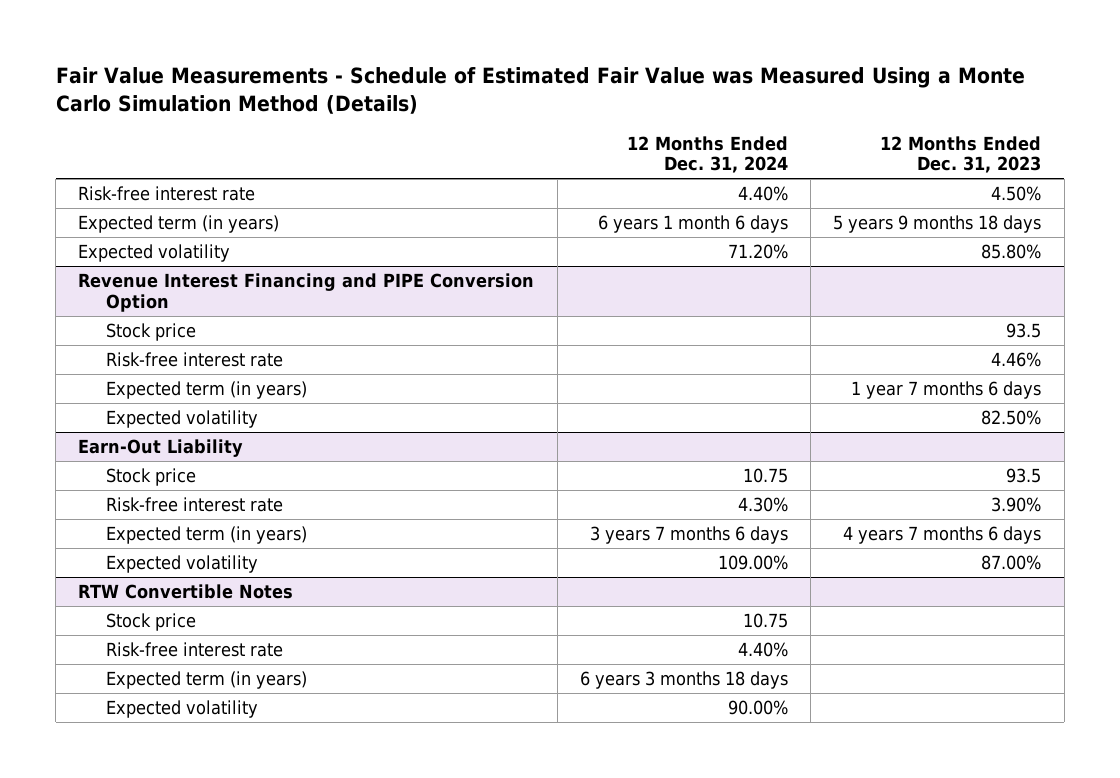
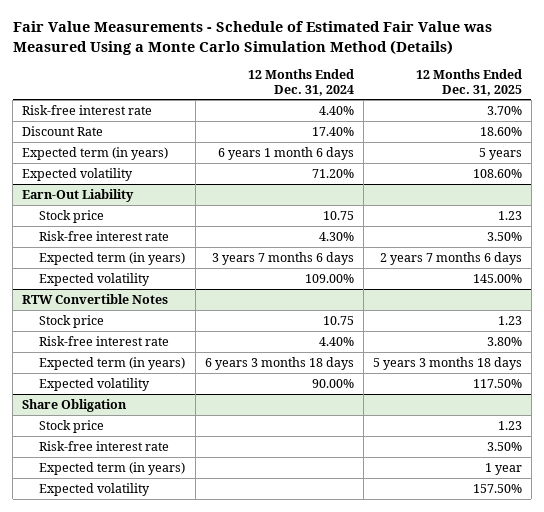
[880,135,1042,174] 12 Months Ended Dec. 31, 2023 -> none
none -> [415,68,522,96] 12 Months Ended Dec. 31, 2025
none -> [22,125,104,136] Discount Rate
[78,273,535,312] Revenue Interest Financing and PIPE Conversion Option -> none
[105,323,196,342] Stock price -> none
[105,352,283,368] Risk-free interest rate -> none
[105,381,307,400] Expected term (in years) -> none
[105,410,258,429] Expected volatility -> none
none -> [22,398,128,412] Share Obligation
none -> [39,419,105,433] Stock price
none -> [39,440,170,451] Risk-free interest rate
none -> [39,461,186,475] Expected term (in years)
none -> [39,482,151,496] Expected volatility

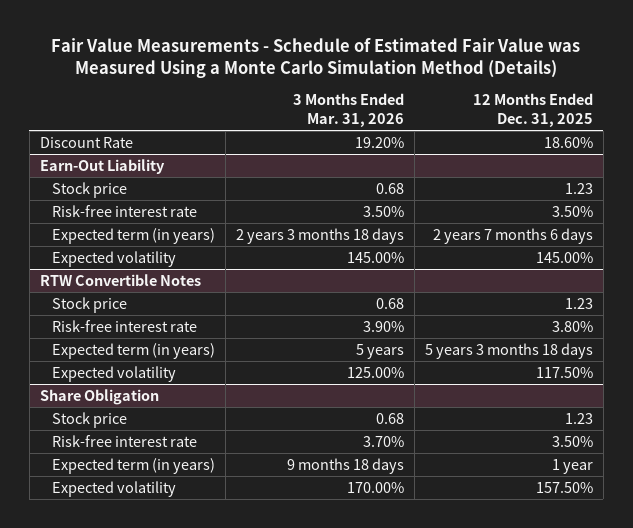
[247,68,354,96] 12 Months Ended Dec. 31, 2024 -> none
none -> [292,93,404,128] 3 Months Ended Mar. 31, 2026
[22,104,153,115] Risk-free interest rate -> none
[22,146,169,160] Expected term (in years) -> none
[22,167,134,181] Expected volatility -> none

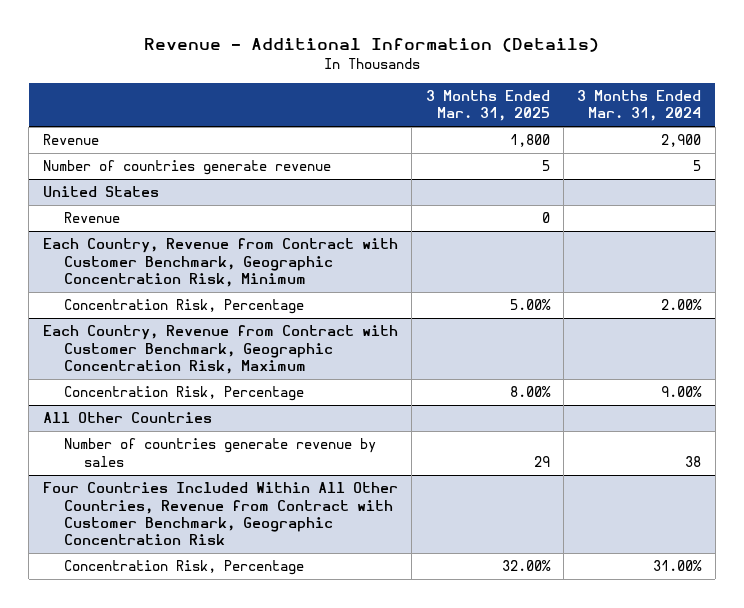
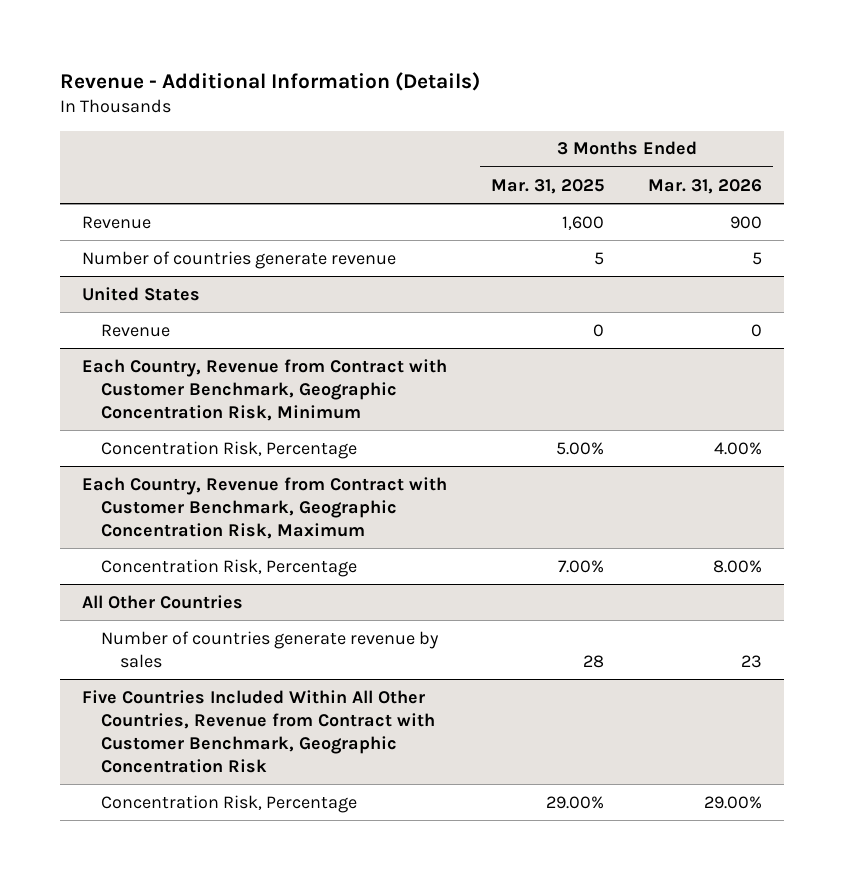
[577,89,702,122] 3 Months Ended Mar. 31, 2024 -> none
none -> [648,178,763,194] Mar. 31, 2026
[509,134,550,148] 1,800 -> [562,215,605,230] 1,600
[509,386,551,398] 8.00% -> [558,559,605,573] 7.00%
[533,455,550,467] 29 -> [583,654,605,668] 28
[42,482,398,546] Four Countries Included Within All Other Countries, Revenue from Contract with Customer Benchmark, Geographic Concentration Risk -> [81,689,435,773] Five Countries Included Within All Other Countries, Revenue from Contract with Customer Benchmark, Geographic Concentration Risk
[501,560,551,572] 32.00% -> [546,795,605,809] 29.00%

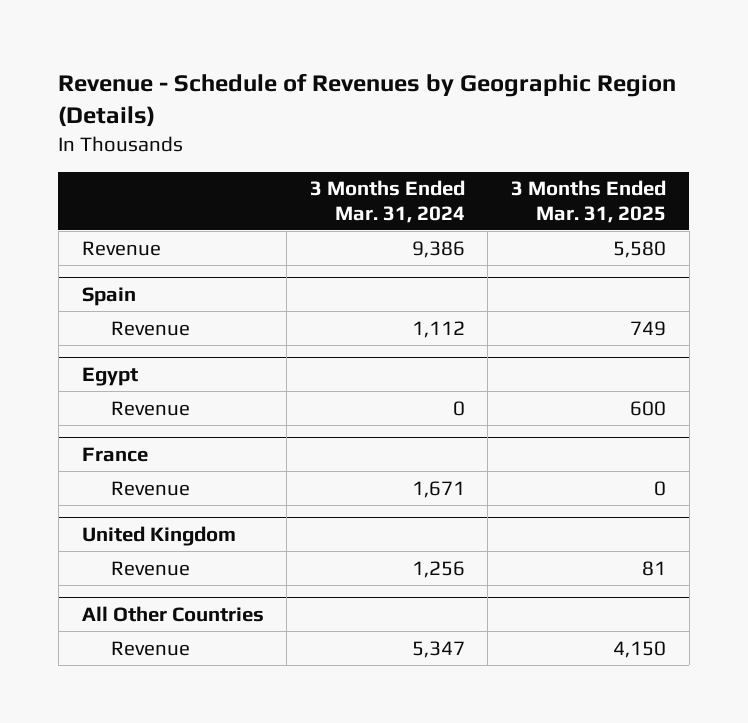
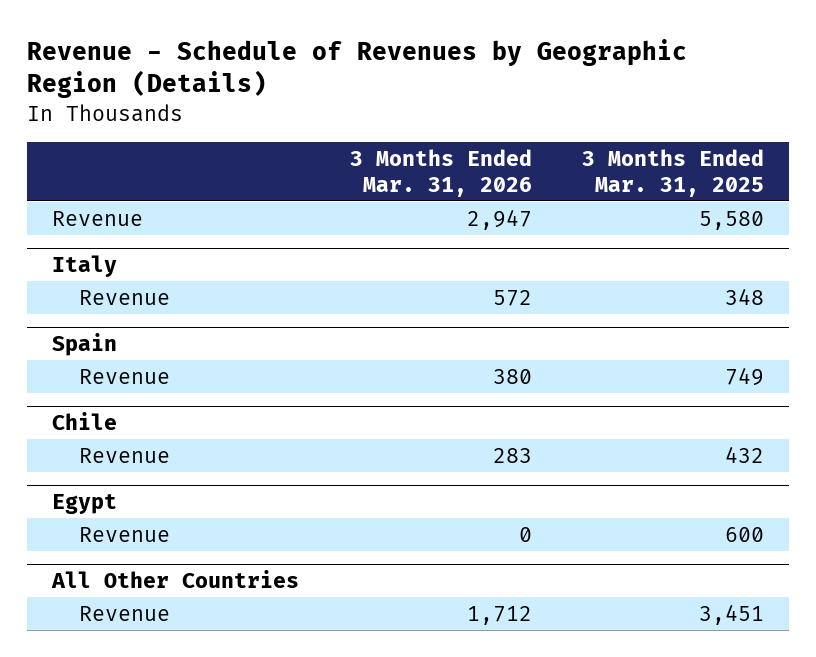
[309,180,465,223] 3 Months Ended Mar. 31, 2024 -> none
none -> [349,148,532,197] 3 Months Ended Mar. 31, 2026
none -> [52,254,118,277] Italy
none -> [78,289,170,305] Revenue
none -> [52,411,118,430] Chile
none -> [78,447,170,463] Revenue
[81,446,148,462] France -> none
[110,480,190,496] Revenue -> none
[81,525,236,546] United Kingdom -> none
[110,560,190,576] Revenue -> none
[613,640,667,658] 4,150 -> [699,603,765,625] 3,451

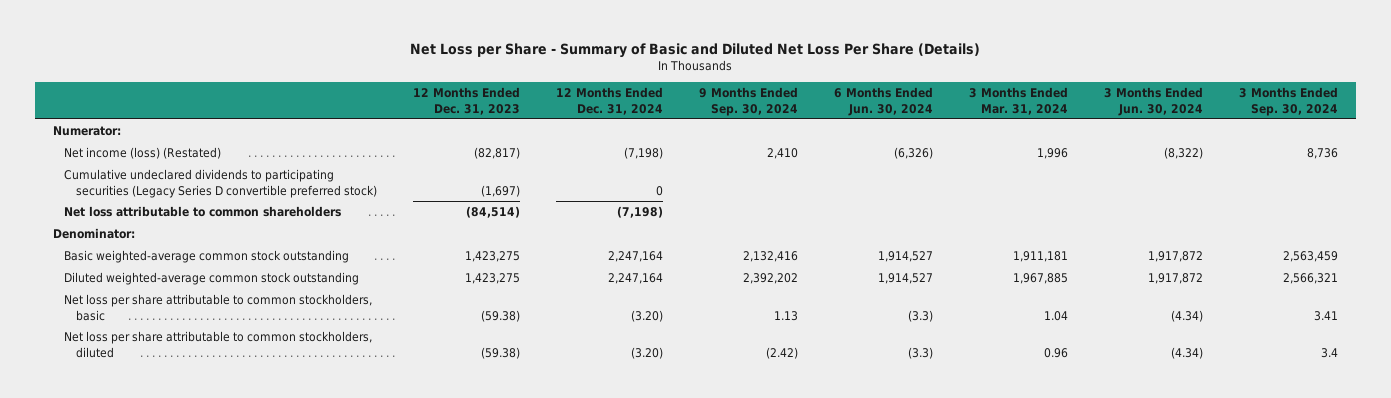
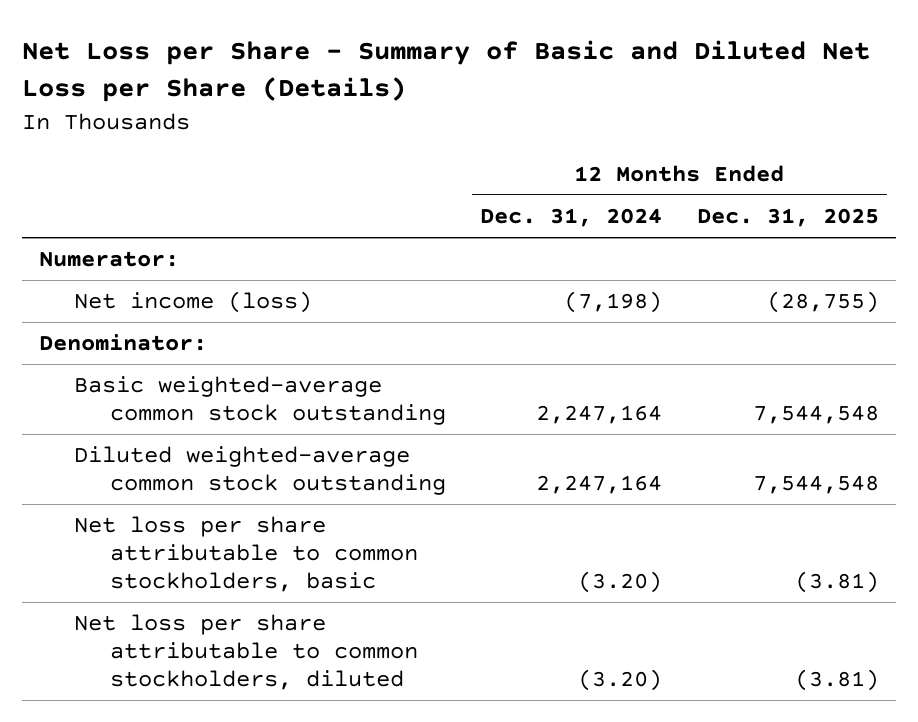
[410,42,981,58] Net Loss per Share - Summary of Basic and Diluted Net Loss Per Share (Details) -> [22,40,871,103] Net Loss per Share - Summary of Basic and Diluted Net Loss per Share (Details)
[412,87,520,115] 12 Months Ended Dec. 31, 2023 -> none
[698,87,798,116] 9 Months Ended Sep. 30, 2024 -> none
[833,87,933,116] 6 Months Ended Jun. 30, 2024 -> none
[969,87,1069,115] 3 Months Ended Mar. 31, 2024 -> none
[1104,87,1204,116] 3 Months Ended Jun. 30, 2024 -> none
[1239,87,1339,116] 3 Months Ended Sep. 30, 2024 -> none
none -> [696,208,879,228] Dec. 31, 2025
[64,169,377,198] Cumulative undeclared dividends to participating securities (Legacy Series D convertible preferred stock) -> none
[64,206,342,218] Net loss attributable to common shareholders -> none
[64,147,222,160] Net income (loss) (Restated) -> [74,291,313,314] Net income (loss)

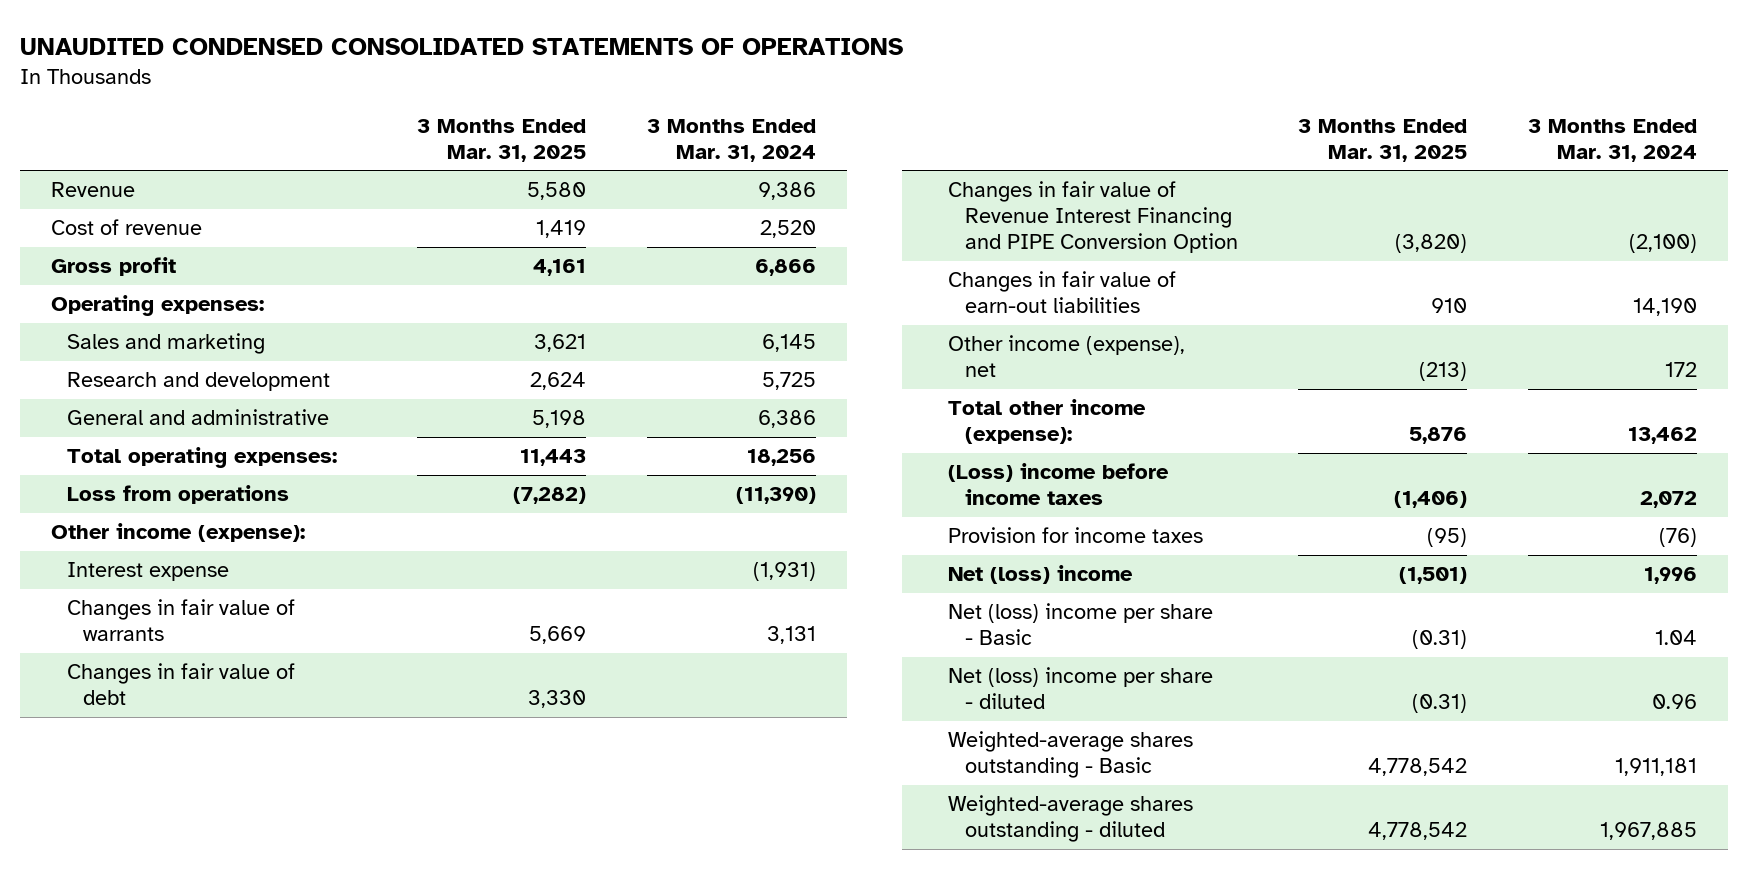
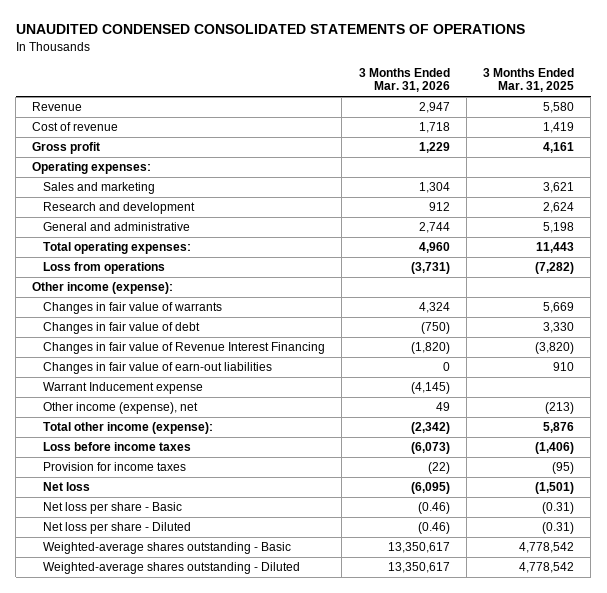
[647,118,817,162] 3 Months Ended Mar. 31, 2024 -> none
none -> [358,67,450,93] 3 Months Ended Mar. 31, 2026
[67,562,230,582] Interest expense -> none
[948,181,1238,254] Changes in fair value of Revenue Interest Financing and PIPE Conversion Option -> [43,341,326,354] Changes in fair value of Revenue Interest Financing
none -> [43,381,204,394] Warrant Inducement expense
[948,463,1170,506] (Loss) income before income taxes -> [43,441,192,451] Loss before income taxes
[948,565,1134,585] Net (loss) income -> [43,481,91,491] Net loss
[948,603,1214,646] Net (loss) income per share - Basic -> [43,501,183,514] Net loss per share - Basic
[948,667,1214,710] Net (loss) income per share - diluted -> [43,521,192,534] Net loss per share - Diluted
[948,795,1194,843] Weighted-average shares outstanding - diluted -> [43,561,301,574] Weighted-average shares outstanding - Diluted

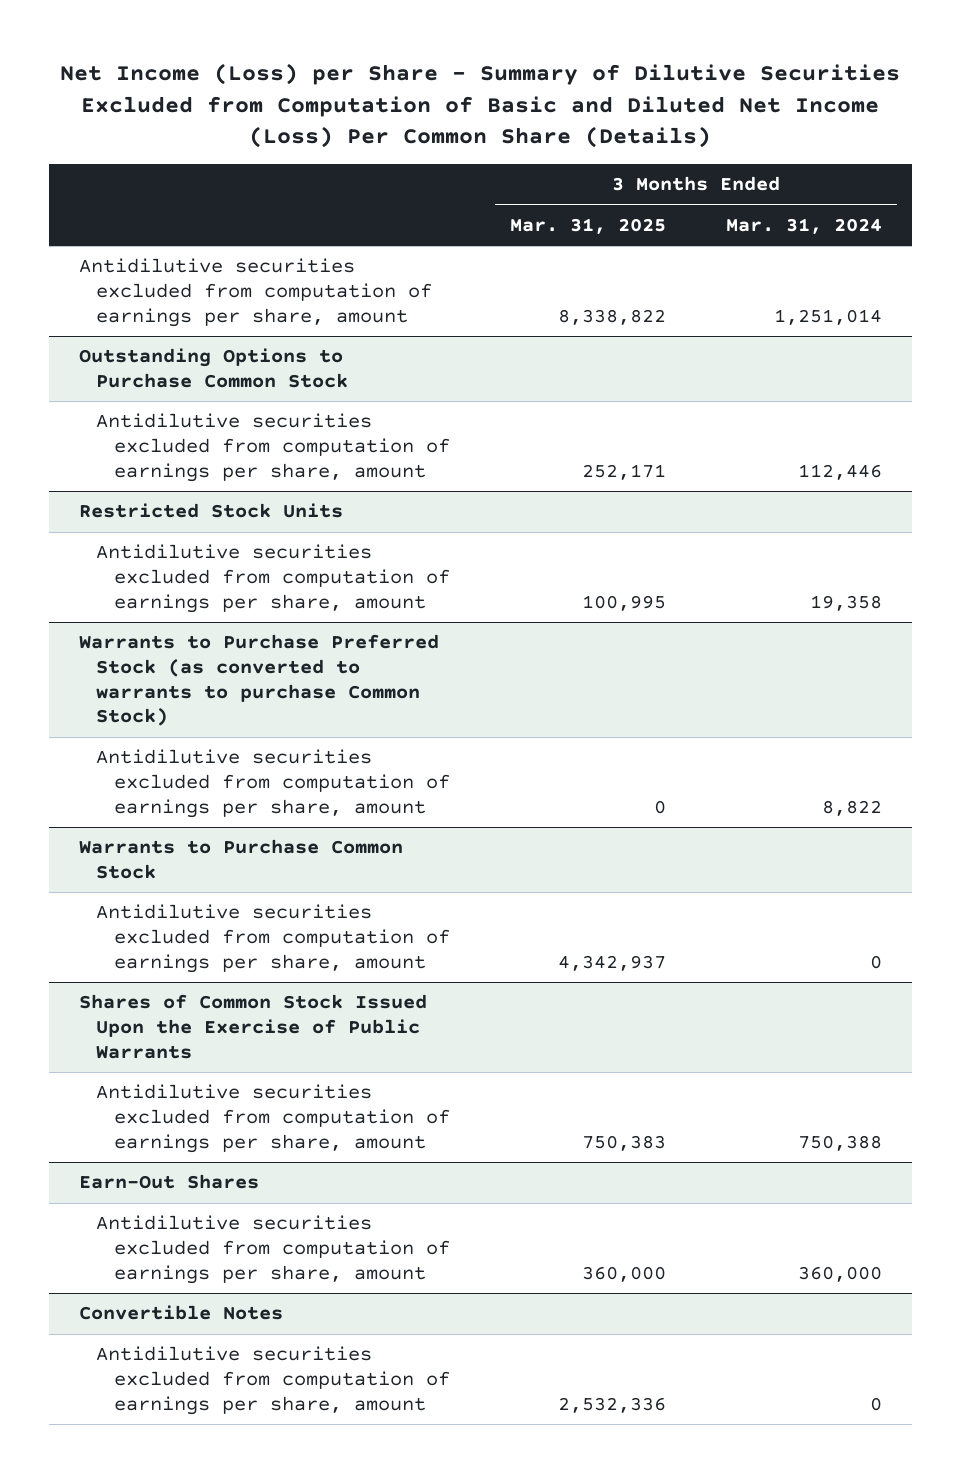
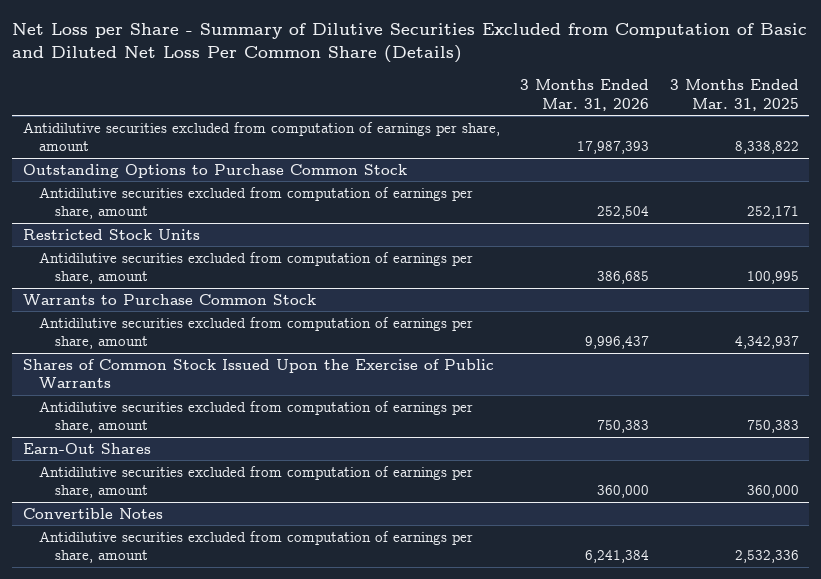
[60,63,901,149] Net Income (Loss) per Share - Summary of Dilutive Securities Excluded from Computation of Basic and Diluted Net Income (Loss) Per Common Share (Details) -> [12,23,808,64] Net Loss per Share - Summary of Dilutive Securities Excluded from Computation of Basic and Diluted Net Loss Per Common Share (Details)
[725,217,882,234] Mar. 31, 2024 -> none
none -> [520,79,650,111] 3 Months Ended Mar. 31, 2026
[78,634,439,727] Warrants to Purchase Preferred Stock (as converted to warrants to purchase Common Stock) -> none
[96,749,451,818] Antidilutive securities excluded from computation of earnings per share, amount -> none

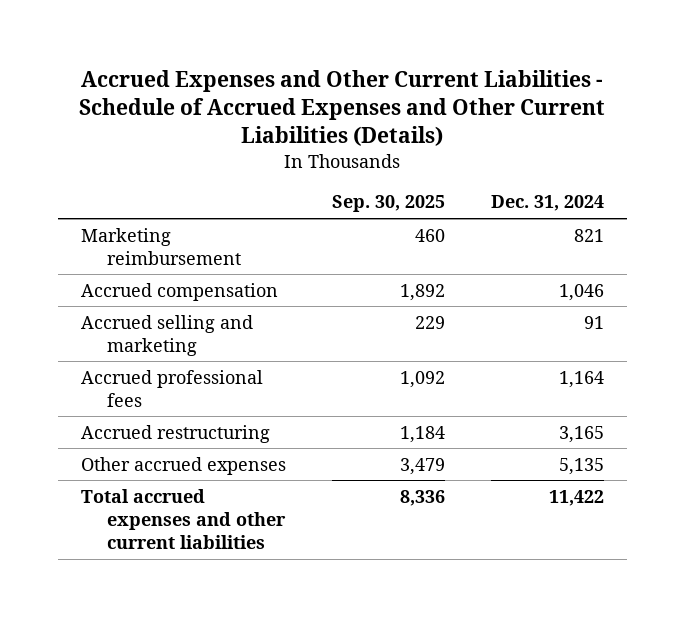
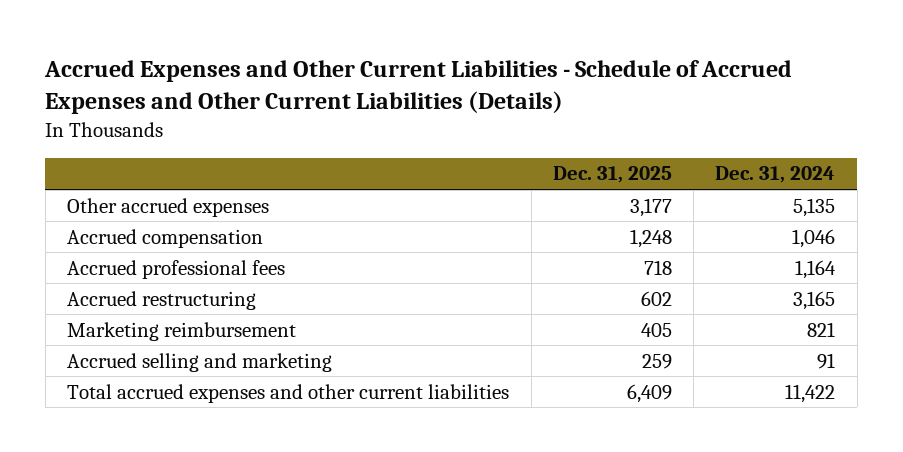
[331,195,445,213] Sep. 30, 2025 -> none
none -> [552,166,672,184] Dec. 31, 2025
[81,456,287,475] Other accrued expenses -> [67,197,270,217] Other accrued expenses
[81,227,242,265] Marketing reimbursement -> [67,321,297,341] Marketing reimbursement
[81,314,254,356] Accrued selling and marketing -> [67,352,333,372] Accrued selling and marketing

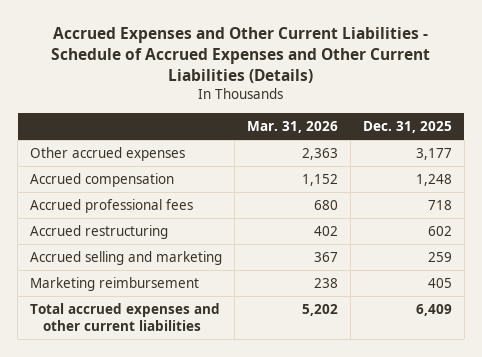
[715,166,836,184] Dec. 31, 2024 -> none
none -> [247,121,339,134] Mar. 31, 2026
[67,321,297,341] Marketing reimbursement -> [30,277,200,292] Marketing reimbursement

